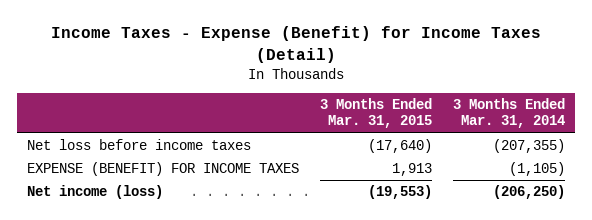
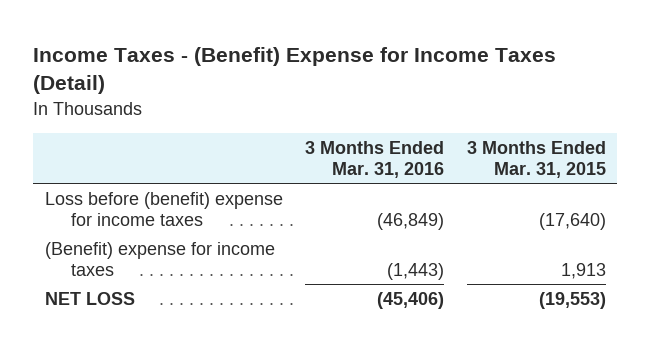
[51,26,542,63] Income Taxes - Expense (Benefit) for Income Taxes (Detail) -> [33,46,557,95] Income Taxes - (Benefit) Expense for Income Taxes (Detail)
[453,97,566,129] 3 Months Ended Mar. 31, 2014 -> none
none -> [305,140,445,179] 3 Months Ended Mar. 31, 2016
[27,139,252,151] Net loss before income taxes -> [44,191,283,227] Loss before (benefit) expense for income taxes
[27,162,300,177] EXPENSE (BENEFIT) FOR INCOME TAXES -> [44,241,275,277] (Benefit) expense for income taxes
[27,185,164,200] Net income (loss) -> [44,291,135,305] NET LOSS

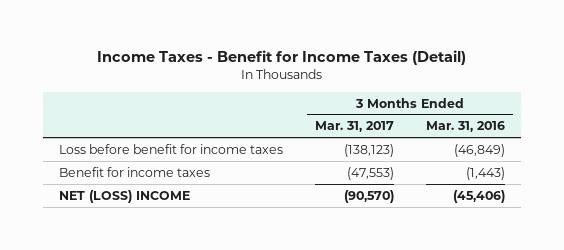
[33,46,557,95] Income Taxes - (Benefit) Expense for Income Taxes (Detail) -> [96,50,466,66] Income Taxes - Benefit for Income Taxes (Detail)
[466,140,606,179] 3 Months Ended Mar. 31, 2015 -> none
none -> [314,121,394,133] Mar. 31, 2017
[44,191,283,227] Loss before (benefit) expense for income taxes -> [58,143,283,154] Loss before benefit for income taxes
[44,241,275,277] (Benefit) expense for income taxes -> [58,166,210,177] Benefit for income taxes
[44,291,135,305] NET LOSS -> [58,189,190,203] NET (LOSS) INCOME

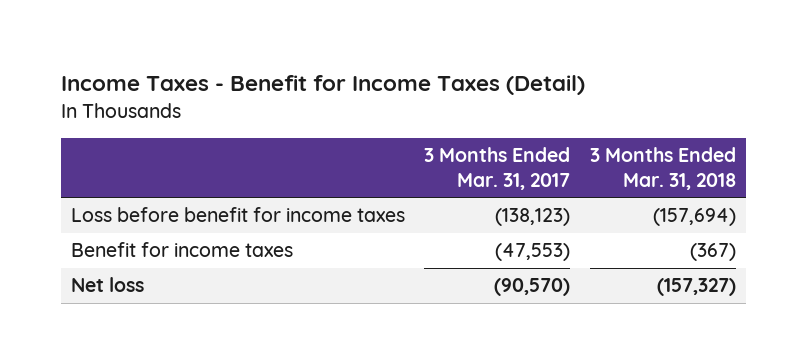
[426,121,506,133] Mar. 31, 2016 -> none
none -> [590,147,737,190] 3 Months Ended Mar. 31, 2018
[58,189,190,203] NET (LOSS) INCOME -> [70,277,144,293] Net loss

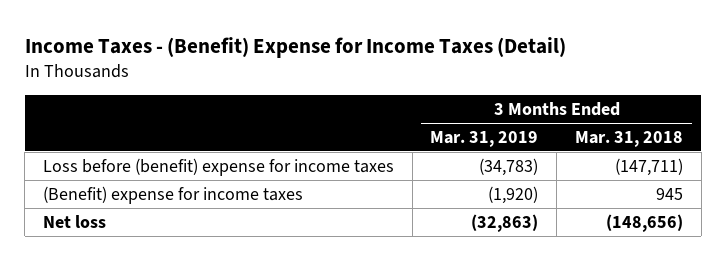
[60,75,585,96] Income Taxes - Benefit for Income Taxes (Detail) -> [24,36,566,58] Income Taxes - (Benefit) Expense for Income Taxes (Detail)
[424,147,571,190] 3 Months Ended Mar. 31, 2017 -> none
none -> [430,130,539,147] Mar. 31, 2019
[70,207,405,223] Loss before benefit for income taxes -> [42,157,394,176] Loss before (benefit) expense for income taxes
[653,208,737,227] (157,694) -> [614,157,683,176] (147,711)
[70,242,293,258] Benefit for income taxes -> [42,185,303,204] (Benefit) expense for income taxes
[690,243,737,262] (367) -> [655,187,683,200] 945
[657,278,737,297] (157,327) -> [605,213,683,232] (148,656)

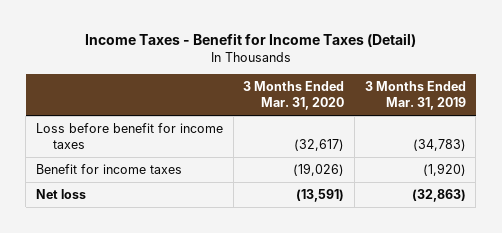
[24,36,566,58] Income Taxes - (Benefit) Expense for Income Taxes (Detail) -> [84,33,416,48] Income Taxes - Benefit for Income Taxes (Detail)
[574,130,683,147] Mar. 31, 2018 -> none
none -> [243,81,345,111] 3 Months Ended Mar. 31, 2020
[42,157,394,176] Loss before (benefit) expense for income taxes -> [36,123,224,150] Loss before benefit for income taxes
[42,185,303,204] (Benefit) expense for income taxes -> [36,164,183,175] Benefit for income taxes

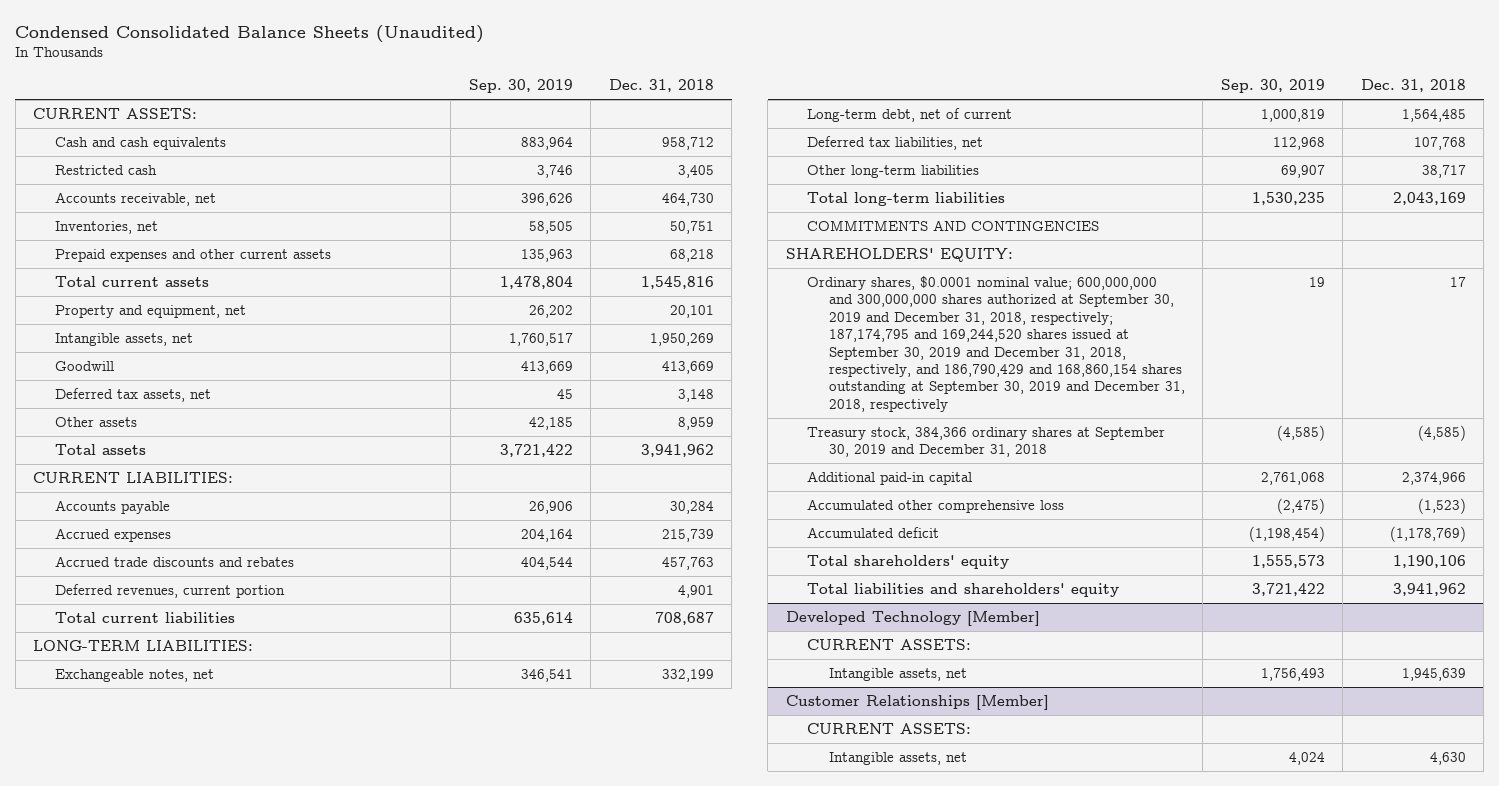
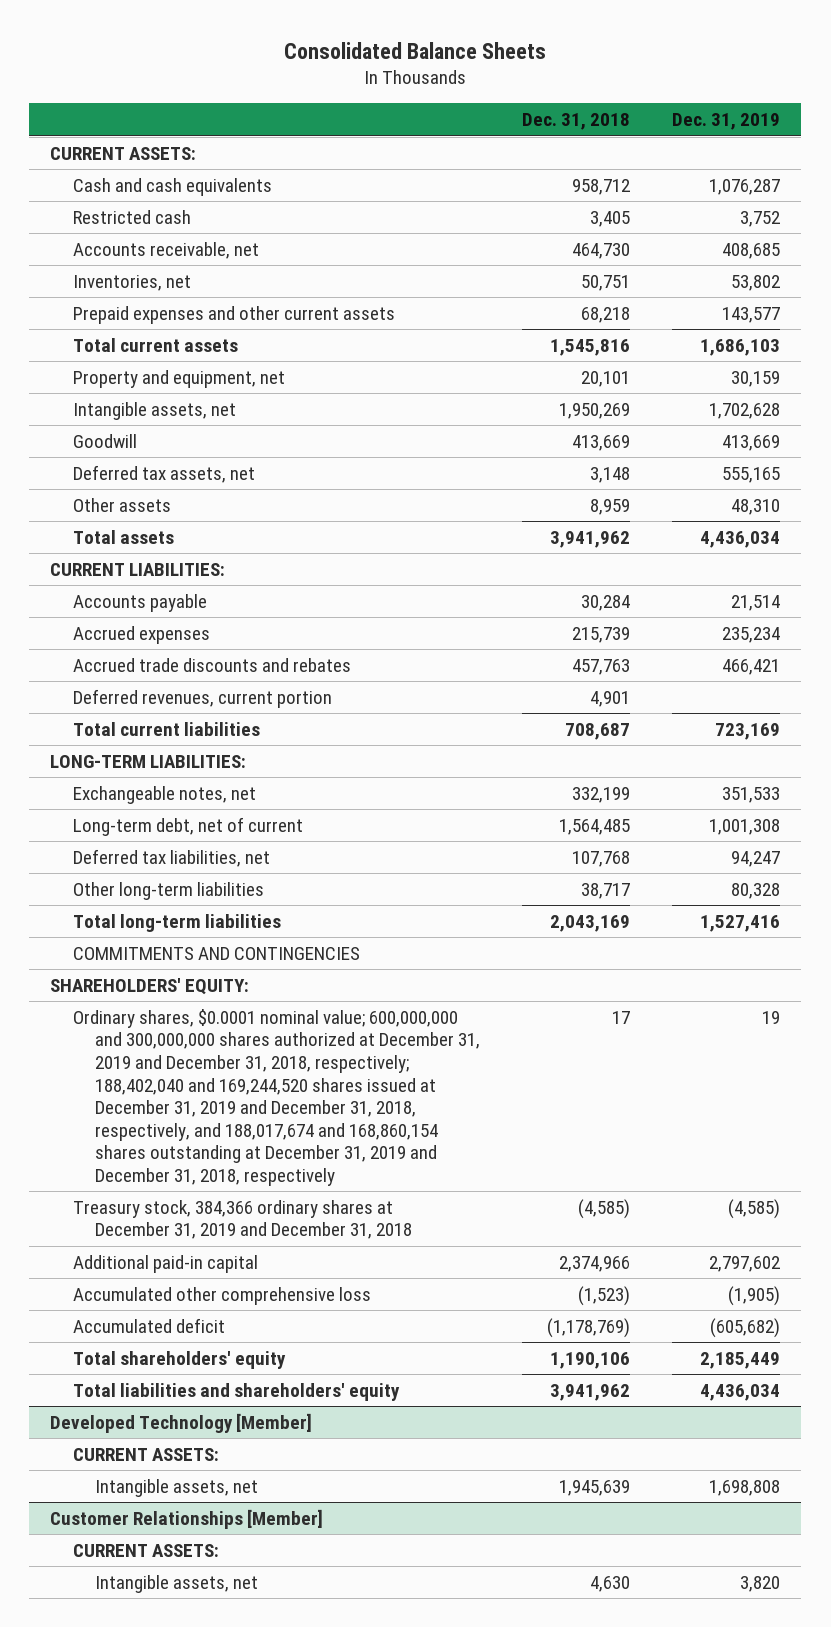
[15,24,485,43] Condensed Consolidated Balance Sheets (Unaudited) -> [284,41,547,59] Consolidated Balance Sheets
[468,79,573,94] Sep. 30, 2019 -> none
none -> [672,113,781,131] Dec. 31, 2019
[807,276,1185,412] Ordinary shares, $0.0001 nominal value; 600,000,000 and 300,000,000 shares authorized at September 30, 2019 and December 31, 2018, respectively; 187,174,795 and 169,244,520 shares issued at September 30, 2019 and December 31, 2018, respectively, and 186,790,429 and 168,860,154 shares outstanding at September 30, 2019 and December 31, 2018, respectively -> [72,1008,481,1186] Ordinary shares, $0.0001 nominal value; 600,000,000 and 300,000,000 shares authorized at December 31, 2019 and December 31, 2018, respectively; 188,402,040 and 169,244,520 shares issued at December 31, 2019 and December 31, 2018, respectively, and 188,017,674 and 168,860,154 shares outstanding at December 31, 2019 and December 31, 2018, respectively
[807,427,1166,458] Treasury stock, 384,366 ordinary shares at September 30, 2019 and December 31, 2018 -> [72,1199,413,1240] Treasury stock, 384,366 ordinary shares at December 31, 2019 and December 31, 2018

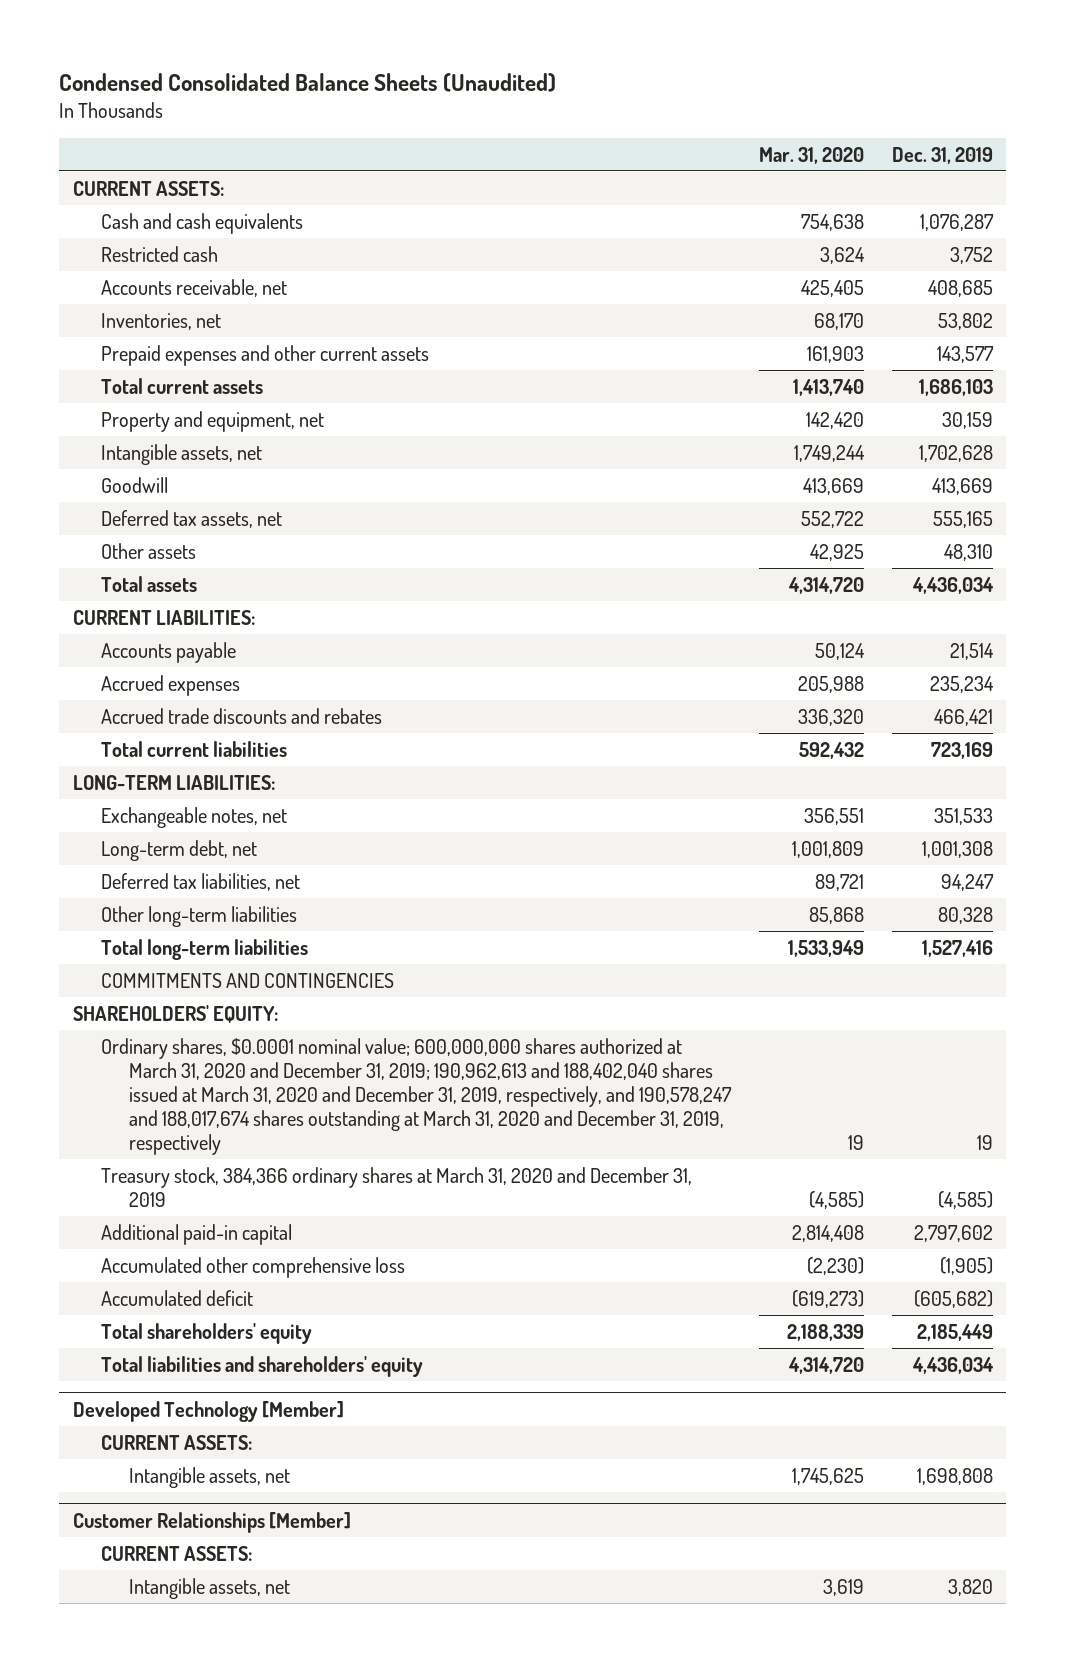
[284,41,547,59] Consolidated Balance Sheets -> [59,72,557,92] Condensed Consolidated Balance Sheets (Unaudited)
[522,113,631,131] Dec. 31, 2018 -> none
none -> [758,146,864,164] Mar. 31, 2020
[72,688,332,708] Deferred revenues, current portion -> none
[72,816,303,836] Long-term debt, net of current -> [101,839,258,861] Long-term debt, net
[72,1008,481,1186] Ordinary shares, $0.0001 nominal value; 600,000,000 and 300,000,000 shares authorized at December 31, 2019 and December 31, 2018, respectively; 188,402,040 and 169,244,520 shares issued at December 31, 2019 and December 31, 2018, respectively, and 188,017,674 and 168,860,154 shares outstanding at December 31, 2019 and December 31, 2018, respectively -> [101,1037,733,1155] Ordinary shares, $0.0001 nominal value; 600,000,000 shares authorized at March 31, 2020 and December 31, 2019; 190,962,613 and 188,402,040 shares issued at March 31, 2020 and December 31, 2019, respectively, and 190,578,247 and 188,017,674 shares outstanding at March 31, 2020 and December 31, 2019, respectively
[72,1199,413,1240] Treasury stock, 384,366 ordinary shares at December 31, 2019 and December 31, 2018 -> [101,1166,693,1207] Treasury stock, 384,366 ordinary shares at March 31, 2020 and December 31, 2019

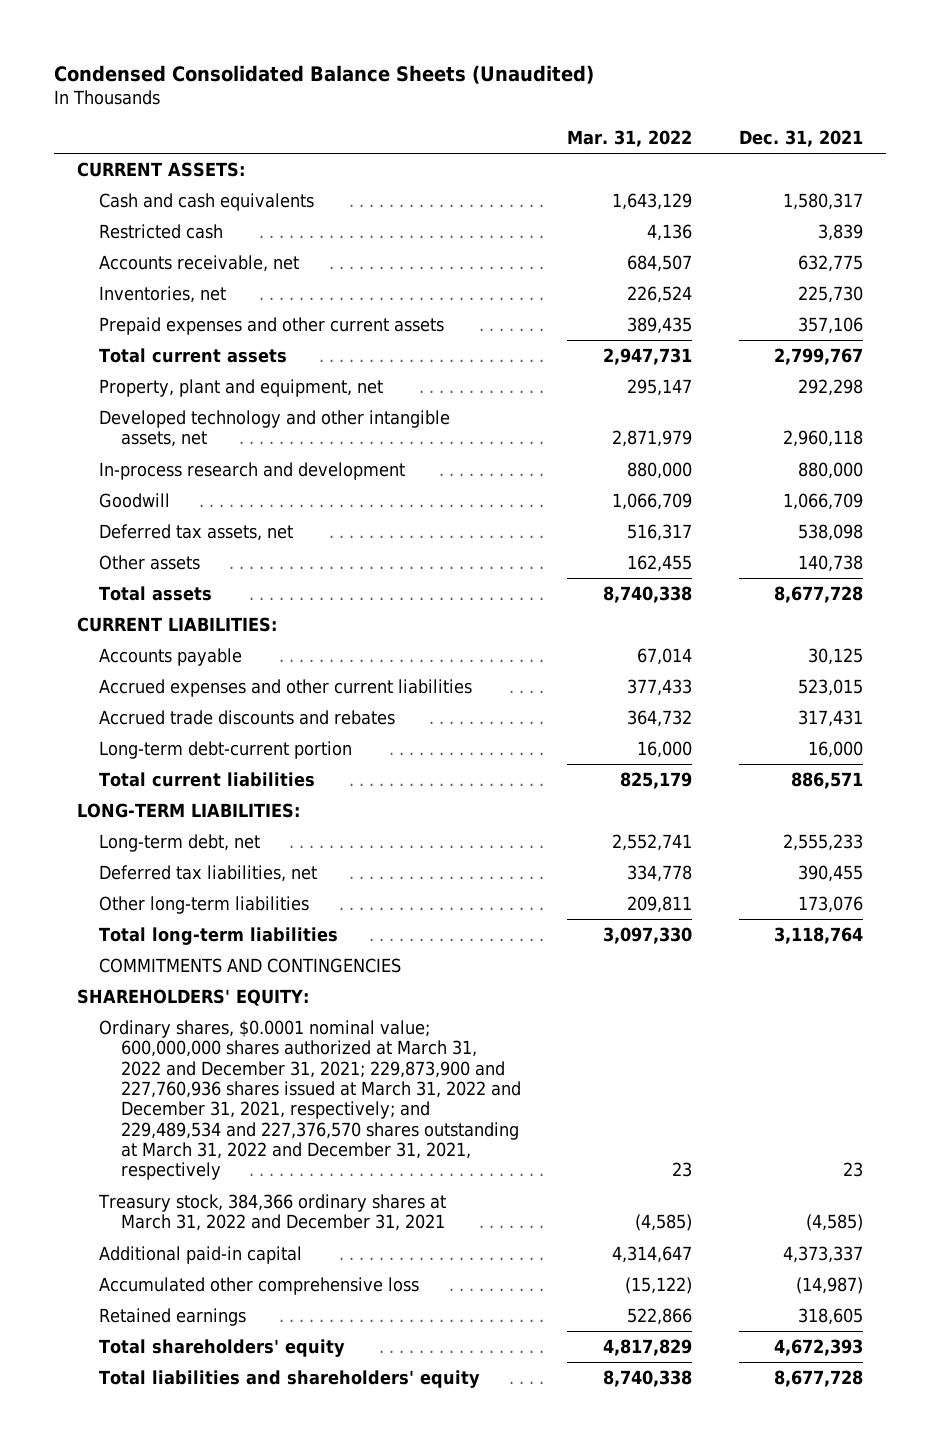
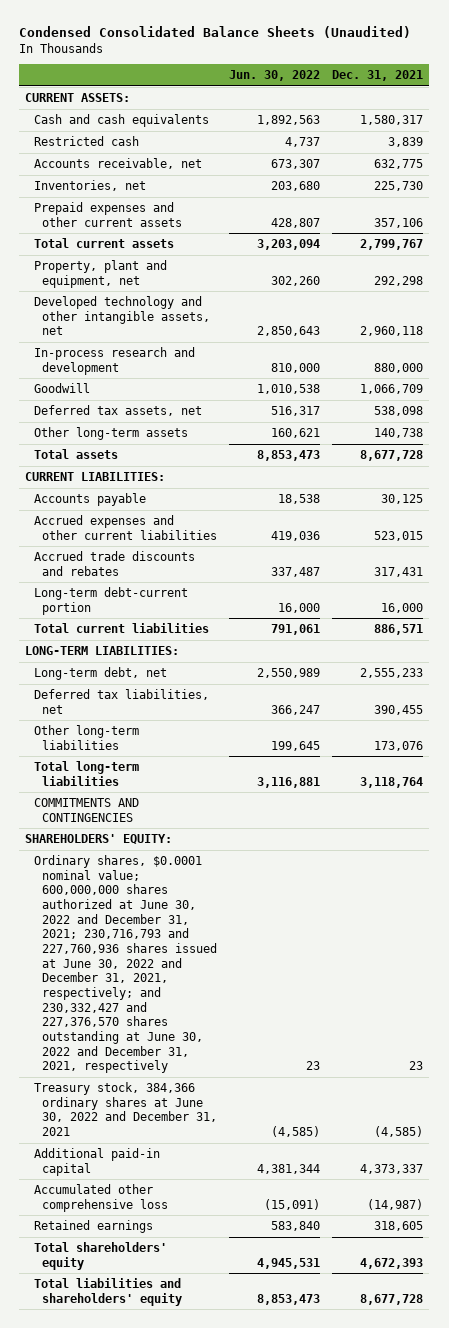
[567,130,693,148] Mar. 31, 2022 -> none
none -> [229,70,321,82] Jun. 30, 2022
[98,555,200,571] Other assets -> [33,427,188,441] Other long-term assets
[98,1020,521,1181] Ordinary shares, $0.0001 nominal value; 600,000,000 shares authorized at March 31, 2022 and December 31, 2021; 229,873,900 and 227,760,936 shares issued at March 31, 2022 and December 31, 2021, respectively; and 229,489,534 and 227,376,570 shares outstanding at March 31, 2022 and December 31, 2021, respectively -> [33,855,217,1074] Ordinary shares, $0.0001 nominal value; 600,000,000 shares authorized at June 30, 2022 and December 31, 2021; 230,716,793 and 227,760,936 shares issued at June 30, 2022 and December 31, 2021, respectively; and 230,332,427 and 227,376,570 shares outstanding at June 30, 2022 and December 31, 2021, respectively
[97,1194,446,1232] Treasury stock, 384,366 ordinary shares at March 31, 2022 and December 31, 2021 -> [33,1082,217,1137] Treasury stock, 384,366 ordinary shares at June 30, 2022 and December 31, 2021

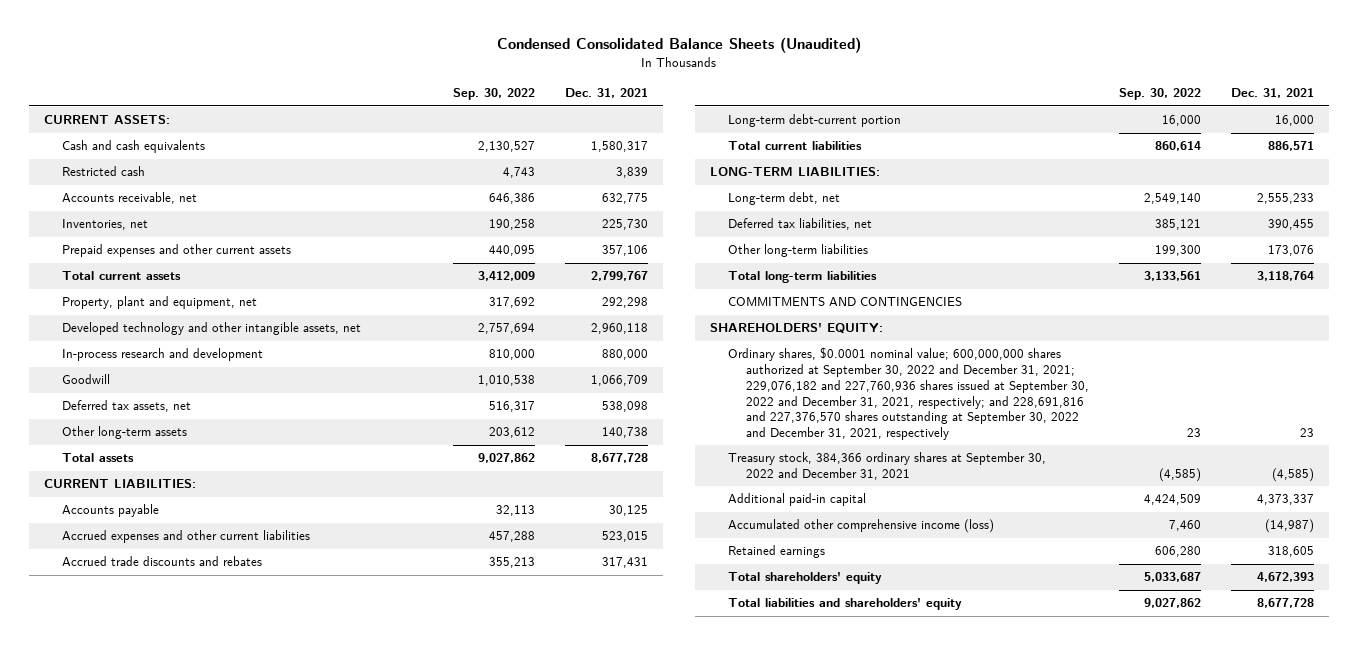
[229,70,321,82] Jun. 30, 2022 -> none
none -> [452,88,535,101] Sep. 30, 2022
[33,855,217,1074] Ordinary shares, $0.0001 nominal value; 600,000,000 shares authorized at June 30, 2022 and December 31, 2021; 230,716,793 and 227,760,936 shares issued at June 30, 2022 and December 31, 2021, respectively; and 230,332,427 and 227,376,570 shares outstanding at June 30, 2022 and December 31, 2021, respectively -> [728,347,1090,440] Ordinary shares, $0.0001 nominal value; 600,000,000 shares authorized at September 30, 2022 and December 31, 2021; 229,076,182 and 227,760,936 shares issued at September 30, 2022 and December 31, 2021, respectively; and 228,691,816 and 227,376,570 shares outstanding at September 30, 2022 and December 31, 2021, respectively
[33,1082,217,1137] Treasury stock, 384,366 ordinary shares at June 30, 2022 and December 31, 2021 -> [728,452,1047,481] Treasury stock, 384,366 ordinary shares at September 30, 2022 and December 31, 2021
[33,1184,168,1212] Accumulated other comprehensive loss -> [728,519,995,534] Accumulated other comprehensive income (loss)

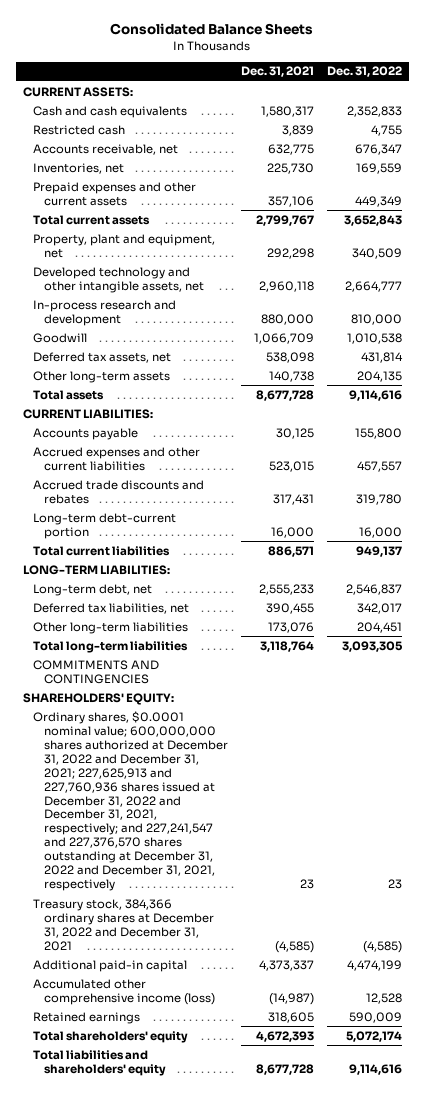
[497,37,862,54] Condensed Consolidated Balance Sheets (Unaudited) -> [110,23,314,36] Consolidated Balance Sheets
[452,88,535,101] Sep. 30, 2022 -> none
none -> [326,66,402,78] Dec. 31, 2022
[728,347,1090,440] Ordinary shares, $0.0001 nominal value; 600,000,000 shares authorized at September 30, 2022 and December 31, 2021; 229,076,182 and 227,760,936 shares issued at September 30, 2022 and December 31, 2021, respectively; and 228,691,816 and 227,376,570 shares outstanding at September 30, 2022 and December 31, 2021, respectively -> [33,710,228,892] Ordinary shares, $0.0001 nominal value; 600,000,000 shares authorized at December 31, 2022 and December 31, 2021; 227,625,913 and 227,760,936 shares issued at December 31, 2022 and December 31, 2021, respectively; and 227,241,547 and 227,376,570 shares outstanding at December 31, 2022 and December 31, 2021, respectively
[728,452,1047,481] Treasury stock, 384,366 ordinary shares at September 30, 2022 and December 31, 2021 -> [33,898,214,951] Treasury stock, 384,366 ordinary shares at December 31, 2022 and December 31, 2021

